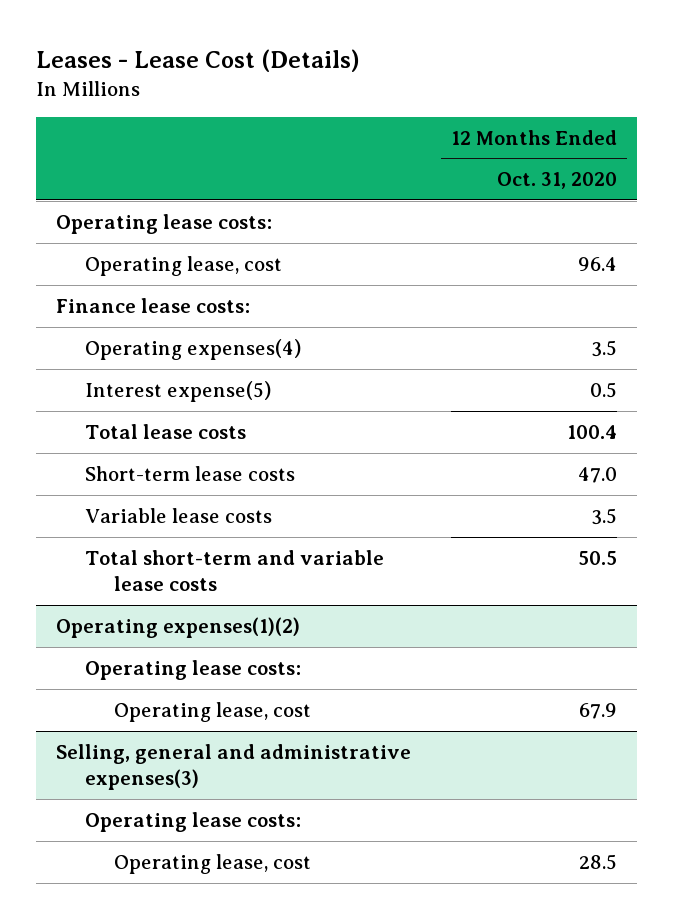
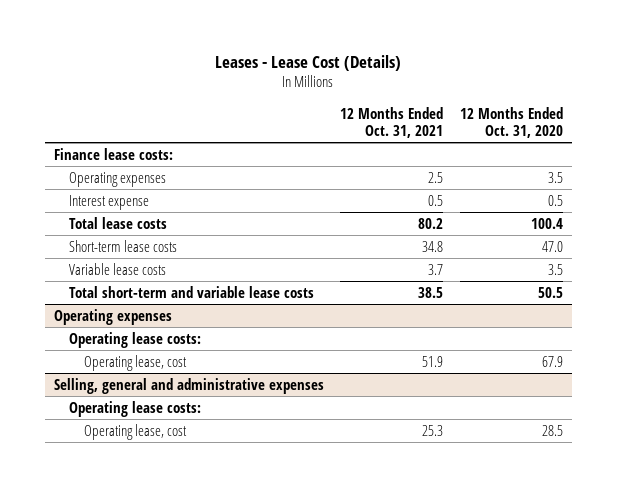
none -> [340,106,444,138] 12 Months Ended Oct. 31, 2021
[56,213,273,234] Operating lease costs: -> none
[85,255,283,276] Operating lease, cost -> none
[85,338,302,360] Operating expenses(4) -> [68,171,166,187] Operating expenses
[85,380,272,402] Interest expense(5) -> [68,194,149,210] Interest expense
[56,616,301,638] Operating expenses(1)(2) -> [53,308,172,325] Operating expenses
[56,743,412,791] Selling, general and administrative expenses(3) -> [53,377,324,394] Selling, general and administrative expenses

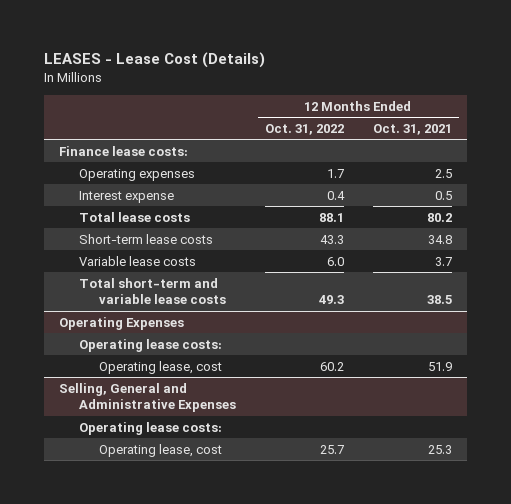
[215,54,402,71] Leases - Lease Cost (Details) -> [44,52,266,69] LEASES - Lease Cost (Details)
[460,106,564,138] 12 Months Ended Oct. 31, 2020 -> none
none -> [264,124,344,136] Oct. 31, 2022
[53,308,172,325] Operating expenses -> [58,316,184,330] Operating Expenses
[53,377,324,394] Selling, general and administrative expenses -> [58,382,236,413] Selling, General and Administrative Expenses

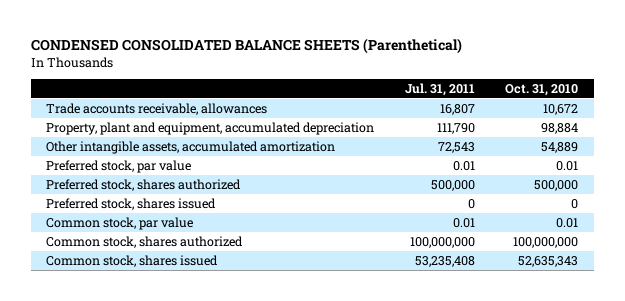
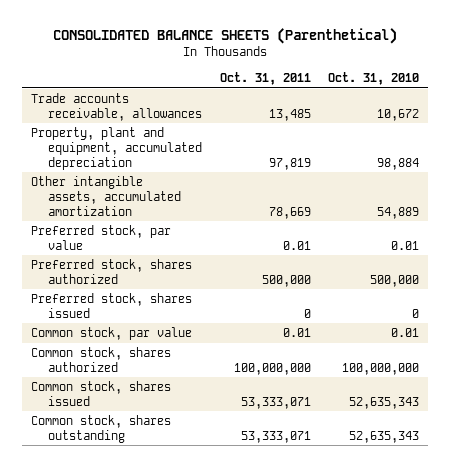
[31,38,463,55] CONDENSED CONSOLIDATED BALANCE SHEETS (Parenthetical) -> [52,28,397,45] CONSOLIDATED BALANCE SHEETS (Parenthetical)
[404,82,475,96] Jul. 31, 2011 -> none
none -> [219,72,311,86] Oct. 31, 2011
none -> [30,414,171,443] Common stock, shares outstanding

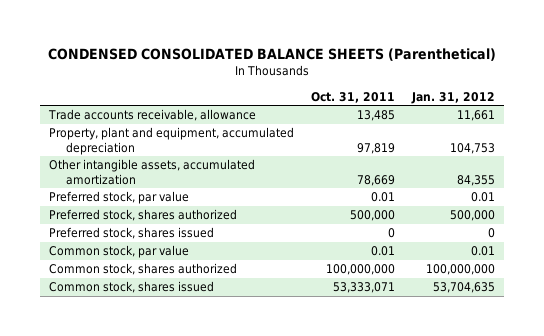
[52,28,397,45] CONSOLIDATED BALANCE SHEETS (Parenthetical) -> [47,47,496,61] CONDENSED CONSOLIDATED BALANCE SHEETS (Parenthetical)
[327,72,419,86] Oct. 31, 2010 -> none
none -> [410,91,495,104] Jan. 31, 2012
[30,92,203,121] Trade accounts receivable, allowances -> [47,109,256,122] Trade accounts receivable, allowance
[30,414,171,443] Common stock, shares outstanding -> none

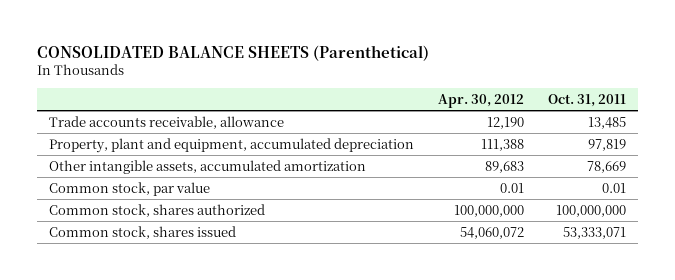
[47,47,496,61] CONDENSED CONSOLIDATED BALANCE SHEETS (Parenthetical) -> [37,44,430,61] CONSOLIDATED BALANCE SHEETS (Parenthetical)
[410,91,495,104] Jan. 31, 2012 -> none
none -> [437,94,524,109] Apr. 30, 2012
[48,191,189,205] Preferred stock, par value -> none
[48,209,237,222] Preferred stock, shares authorized -> none
[48,227,214,240] Preferred stock, shares issued -> none

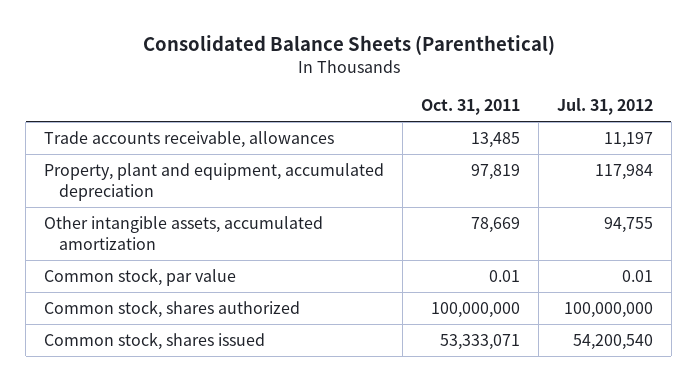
[37,44,430,61] CONSOLIDATED BALANCE SHEETS (Parenthetical) -> [142,34,555,55] Consolidated Balance Sheets (Parenthetical)
[437,94,524,109] Apr. 30, 2012 -> none
none -> [557,98,654,116] Jul. 31, 2012
[49,115,285,129] Trade accounts receivable, allowance -> [44,131,335,149] Trade accounts receivable, allowances

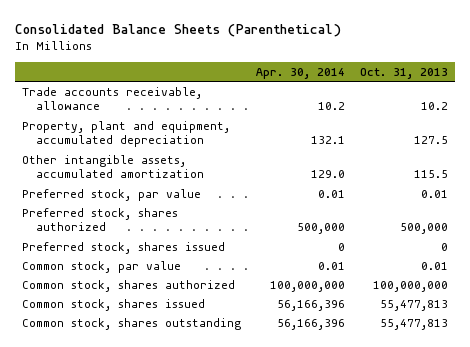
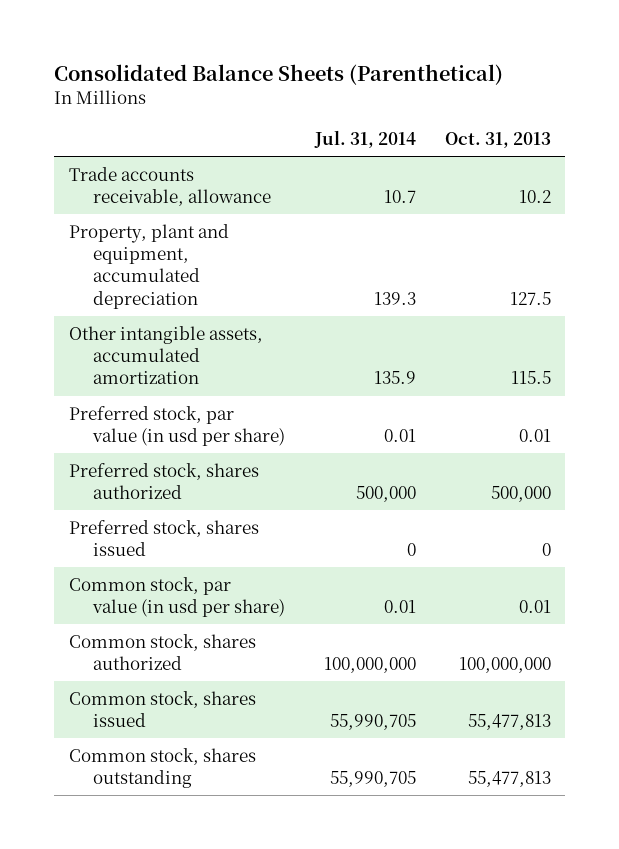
[255,67,345,79] Apr. 30, 2014 -> none
none -> [313,129,416,148] Jul. 31, 2014
[22,188,202,201] Preferred stock, par value -> [68,405,286,447] Preferred stock, par value (in usd per share)
[22,260,182,273] Common stock, par value -> [68,576,286,618] Common stock, par value (in usd per share)

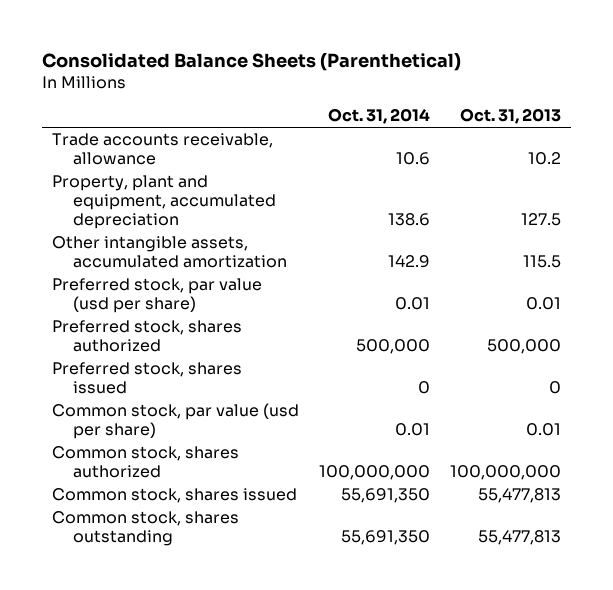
[313,129,416,148] Jul. 31, 2014 -> none
none -> [328,108,431,125] Oct. 31, 2014
[68,405,286,447] Preferred stock, par value (in usd per share) -> [52,278,263,314] Preferred stock, par value (usd per share)
[68,576,286,618] Common stock, par value (in usd per share) -> [52,403,300,440] Common stock, par value (usd per share)

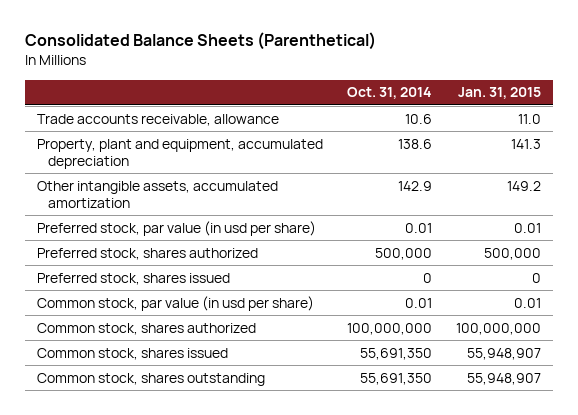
[459,108,561,125] Oct. 31, 2013 -> none
none -> [458,87,542,100] Jan. 31, 2015
[52,278,263,314] Preferred stock, par value (usd per share) -> [36,220,316,236] Preferred stock, par value (in usd per share)
[52,403,300,440] Common stock, par value (usd per share) -> [36,295,314,311] Common stock, par value (in usd per share)

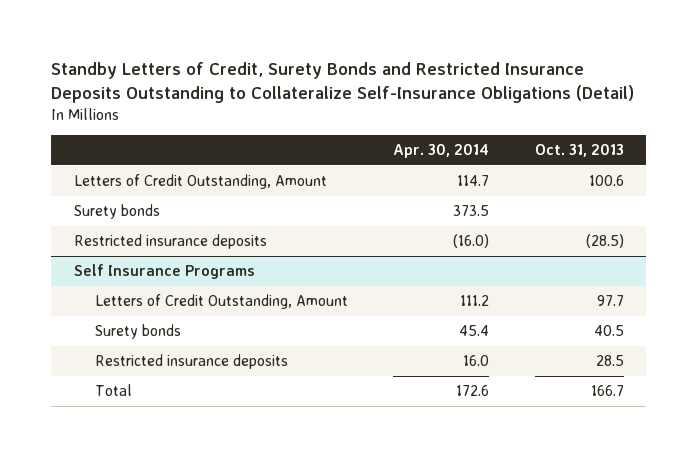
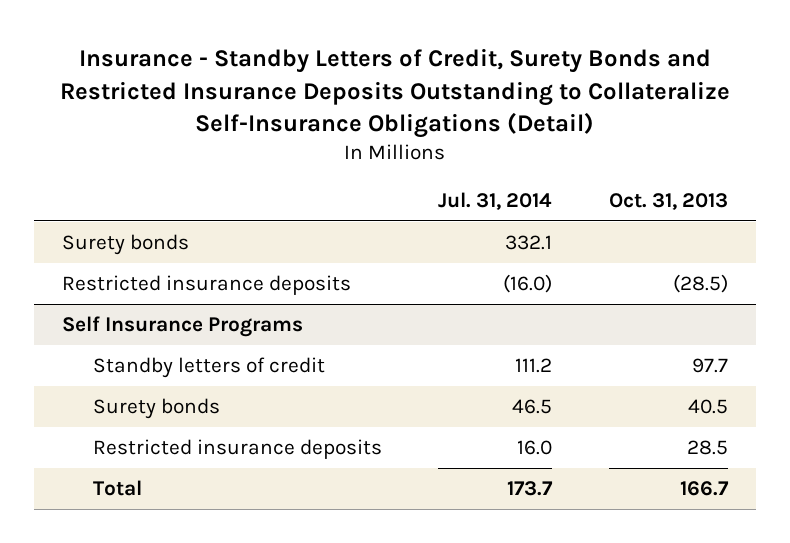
[51,61,635,103] Standby Letters of Credit, Surety Bonds and Restricted Insurance Deposits Outstanding to Collateralize Self-Insurance Obligations (Detail) -> [60,48,731,138] Insurance - Standby Letters of Credit, Surety Bonds and Restricted Insurance Deposits Outstanding to Collateralize Self-Insurance Obligations (Detail)
[393,144,490,159] Apr. 30, 2014 -> none
none -> [438,192,553,211] Jul. 31, 2014
[73,174,327,190] Letters of Credit Outstanding, Amount -> none
[94,294,348,310] Letters of Credit Outstanding, Amount -> [92,356,325,378] Standby letters of credit

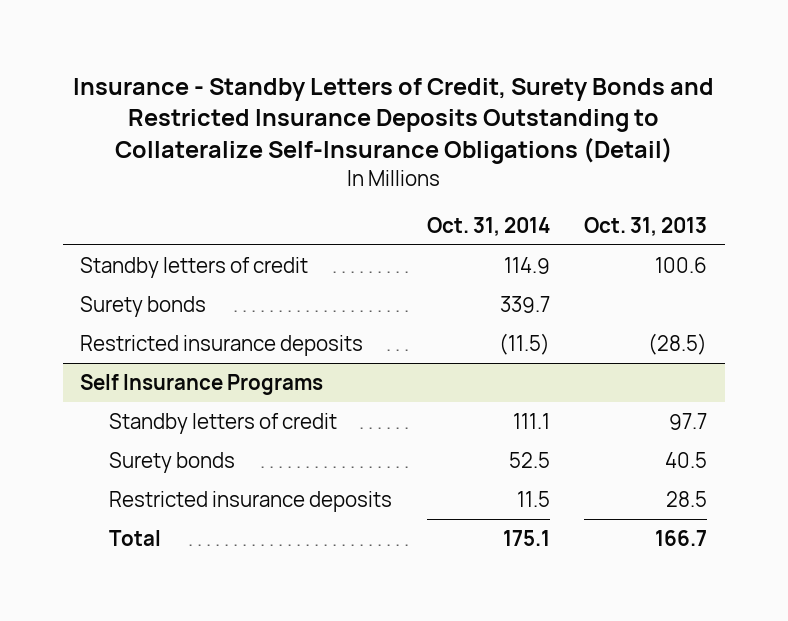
[438,192,553,211] Jul. 31, 2014 -> none
none -> [426,216,550,236] Oct. 31, 2014
none -> [80,256,309,278] Standby letters of credit

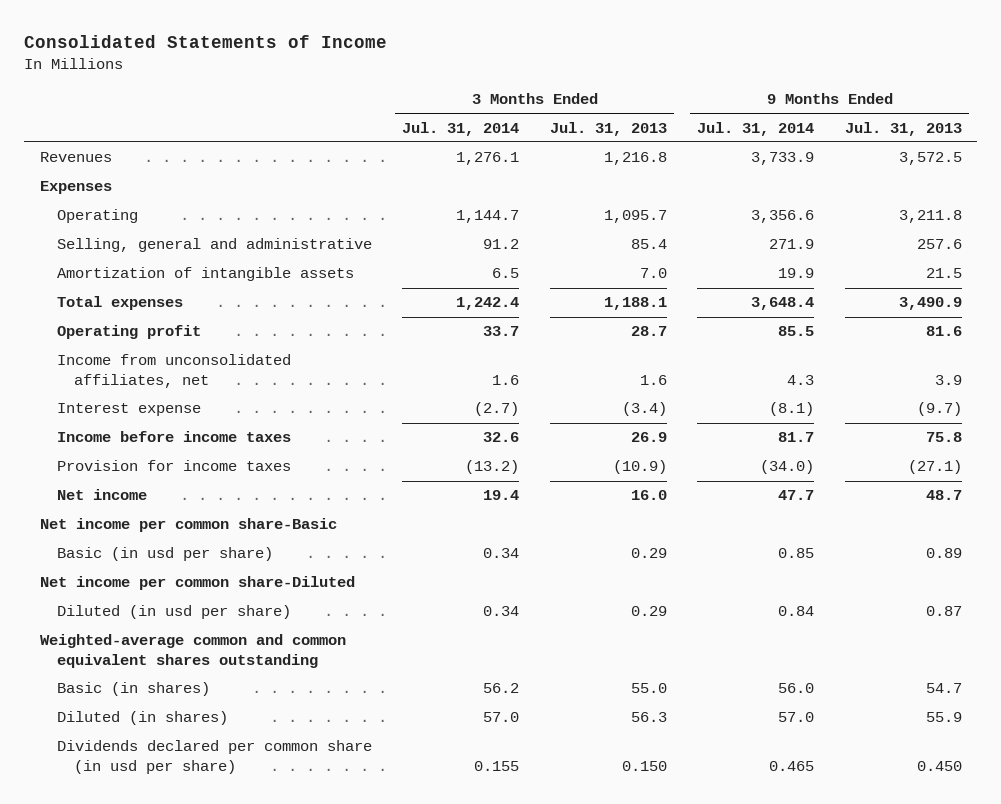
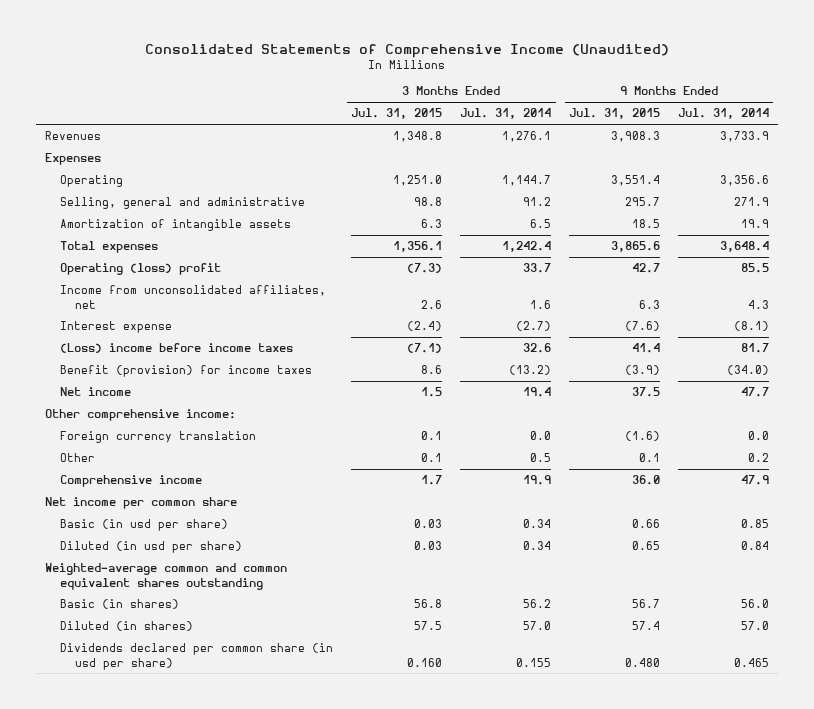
[24,35,388,49] Consolidated Statements of Income -> [145,43,670,58] Consolidated Statements of Comprehensive Income (Unaudited)
[549,121,667,136] Jul. 31, 2013 -> none
[844,121,962,136] Jul. 31, 2013 -> none
none -> [351,108,443,120] Jul. 31, 2015
none -> [569,108,661,120] Jul. 31, 2015
[56,325,201,340] Operating profit -> [60,263,222,276] Operating (loss) profit
[56,431,291,443] Income before income taxes -> [60,343,294,354] (Loss) income before income taxes
[56,460,291,472] Provision for income taxes -> [60,365,313,378] Benefit (provision) for income taxes
none -> [45,409,237,422] Other comprehensive income:
none -> [60,431,257,444] Foreign currency translation
none -> [60,453,96,463] Other
none -> [60,475,203,488] Comprehensive income
[39,518,337,533] Net income per common share-Basic -> [45,497,238,510] Net income per common share
[39,576,355,591] Net income per common share-Diluted -> none

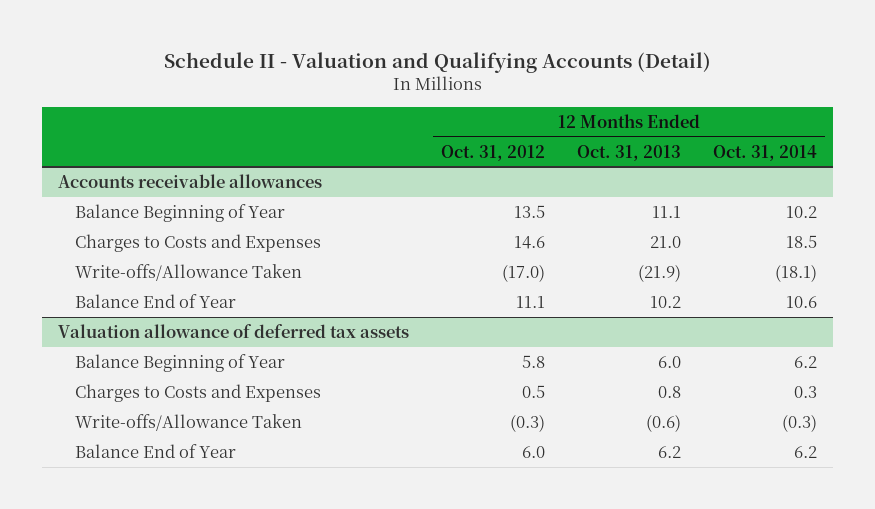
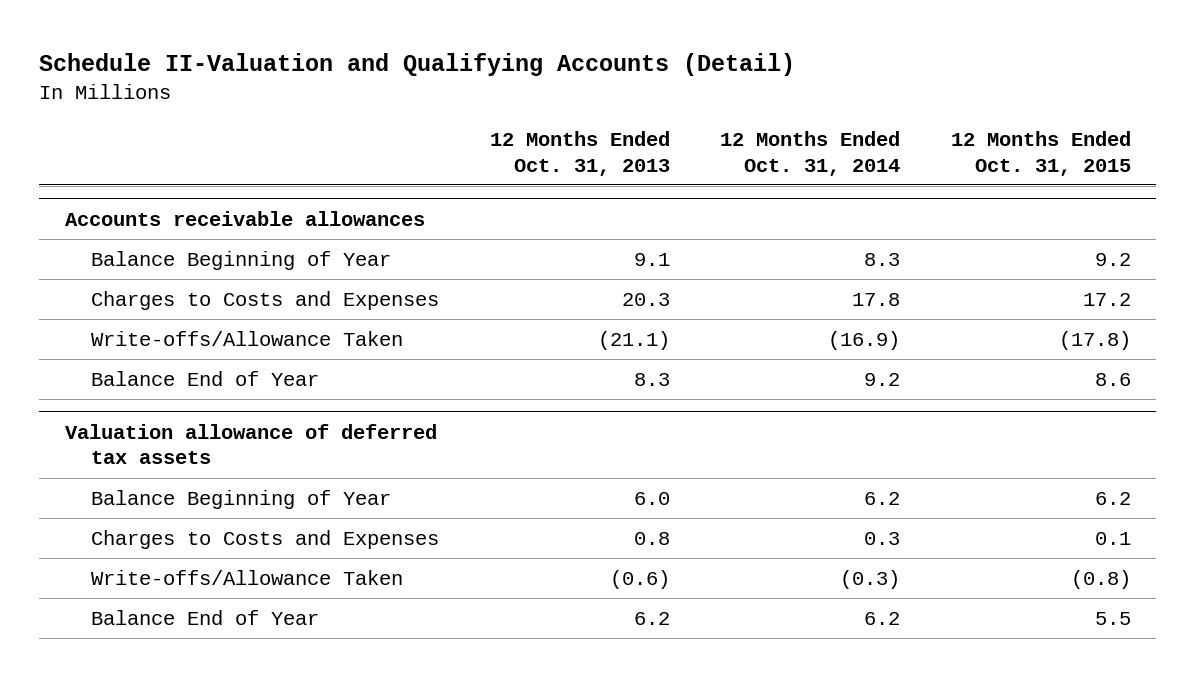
[163,51,711,73] Schedule II - Valuation and Qualifying Accounts (Detail) -> [39,53,796,77] Schedule II-Valuation and Qualifying Accounts (Detail)
[441,144,546,161] Oct. 31, 2012 -> none
none -> [950,130,1131,176] 12 Months Ended Oct. 31, 2015
[652,205,682,218] 11.1 -> [633,252,670,266] 9.1
[785,205,817,218] 10.2 -> [864,252,901,266] 8.3
[650,235,682,248] 21.0 -> [621,292,670,306] 20.3
[785,234,817,248] 18.5 -> [852,292,901,306] 17.8
[638,263,682,282] (21.9) -> [597,330,670,350] (21.1)
[774,263,817,282] (18.1) -> [828,330,901,350] (16.9)
[650,295,682,308] 10.2 -> [633,372,670,386] 8.3
[785,295,817,308] 10.6 -> [864,372,901,386] 9.2

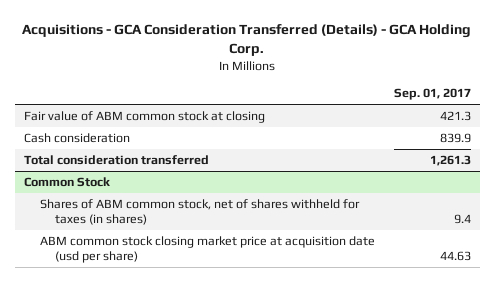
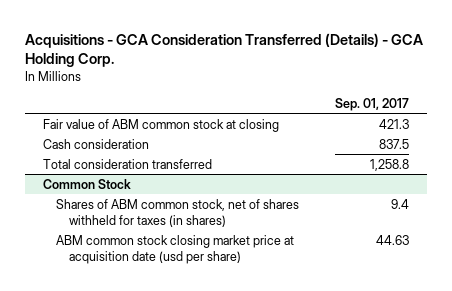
[439,133,471,144] 839.9 -> [378,138,409,149] 837.5
[429,155,471,167] 1,261.3 -> [369,158,409,171] 1,258.8

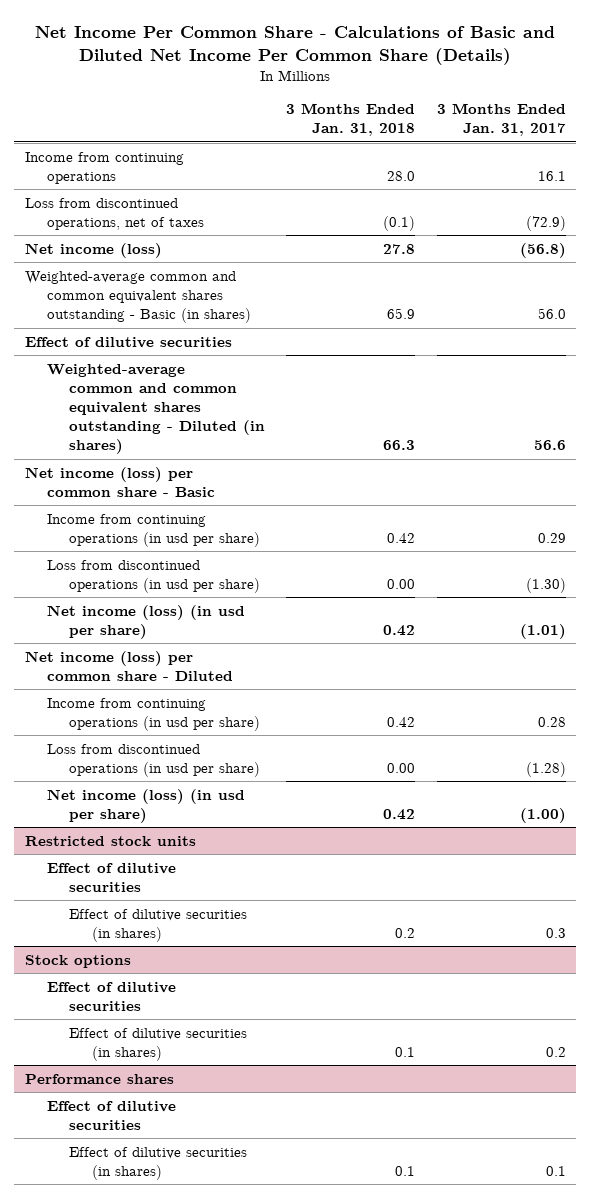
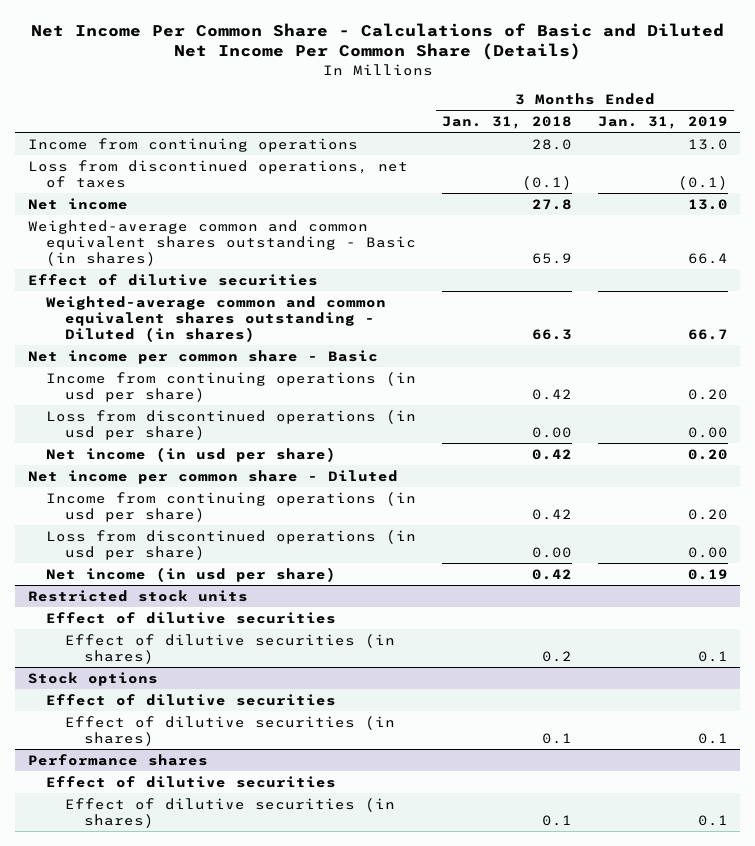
[436,103,566,137] 3 Months Ended Jan. 31, 2017 -> none
none -> [597,115,728,129] Jan. 31, 2019
[24,242,162,258] Net income (loss) -> [27,197,128,210] Net income
[24,466,216,497] Net income (loss) per common share - Basic -> [27,349,378,364] Net income per common share - Basic
[47,604,246,639] Net income (loss) (in usd per share) -> [46,446,337,462] Net income (in usd per share)
[24,650,234,681] Net income (loss) per common share - Diluted -> [27,469,398,484] Net income per common share - Diluted
[47,788,246,823] Net income (loss) (in usd per share) -> [46,566,337,582] Net income (in usd per share)

